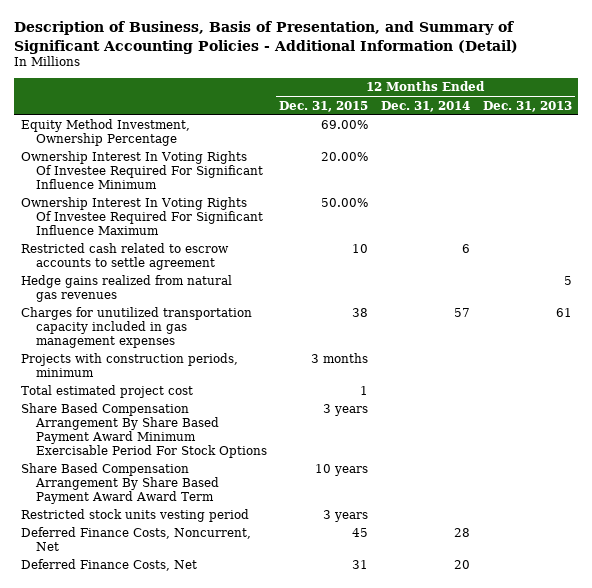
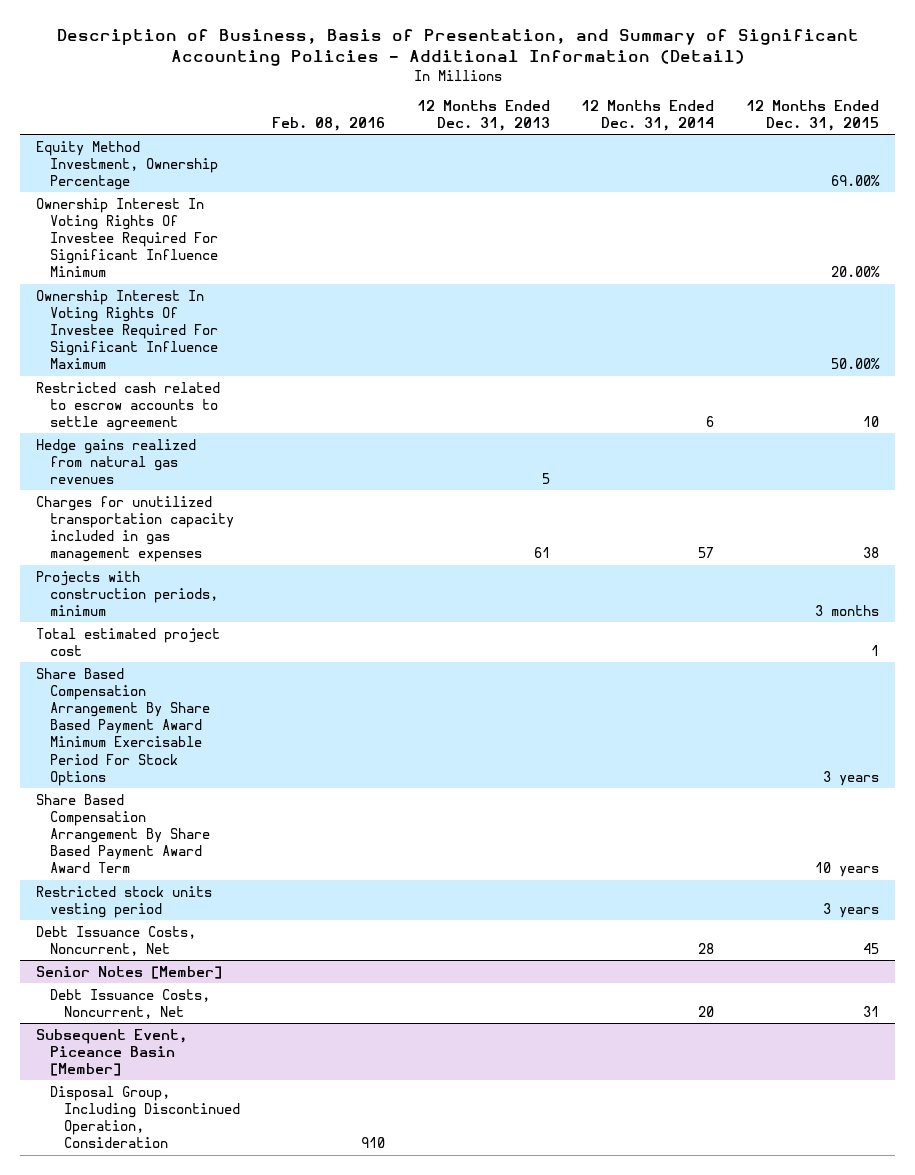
none -> [271,117,385,132] Feb. 08, 2016
[20,527,251,552] Deferred Finance Costs, Noncurrent, Net -> [36,925,197,956] Debt Issuance Costs, Noncurrent, Net
none -> [36,965,223,979] Senior Notes [Member]
[20,559,197,572] Deferred Finance Costs, Net -> [50,988,211,1019] Debt Issuance Costs, Noncurrent, Net
none -> [36,1028,188,1077] Subsequent Event, Piceance Basin [Member]
none -> [50,1085,241,1149] Disposal Group, Including Discontinued Operation, Consideration

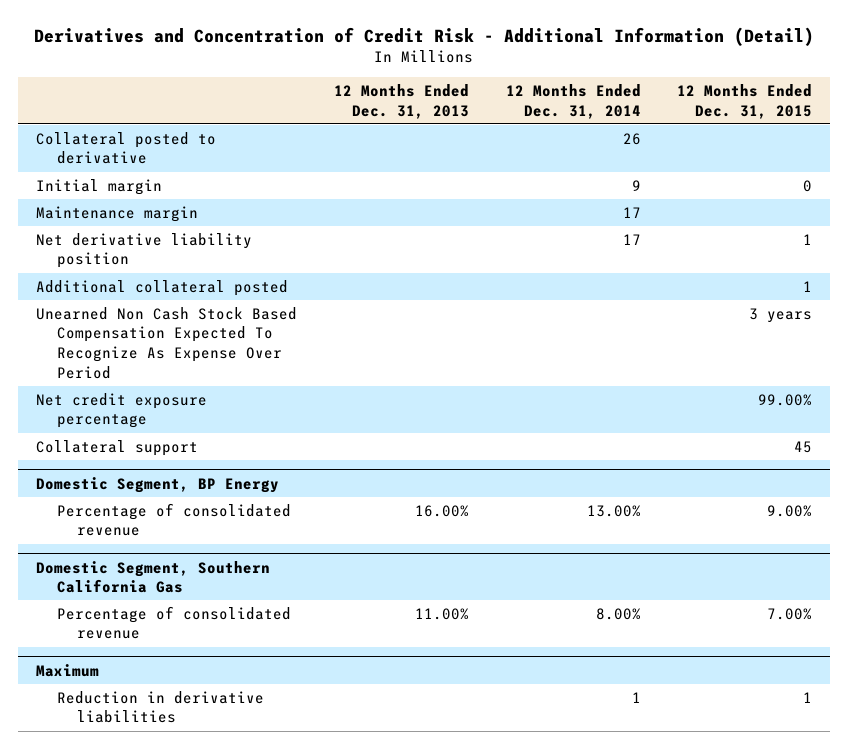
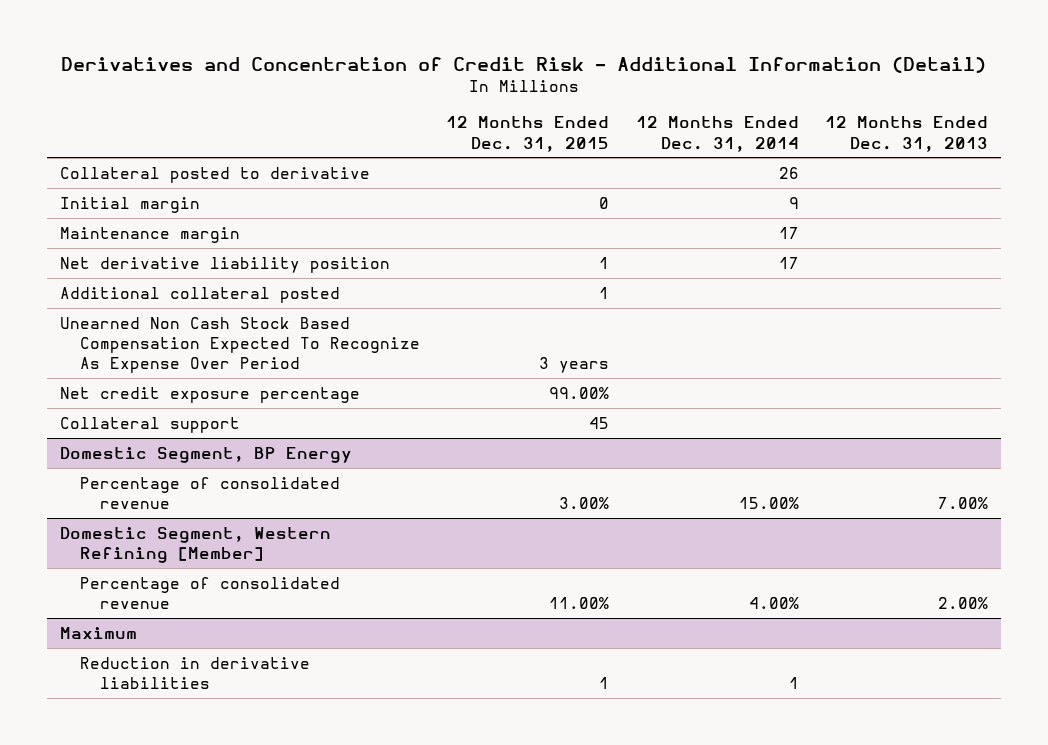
[36,560,271,594] Domestic Segment, Southern California Gas -> none
[414,504,469,517] 16.00% -> [938,496,989,509] 7.00%
[586,504,641,517] 13.00% -> [738,496,799,509] 15.00%
[767,504,813,517] 9.00% -> [559,496,610,509] 3.00%
none -> [60,526,332,563] Domestic Segment, Western Refining [Member]
[414,607,469,620] 11.00% -> [938,596,989,609] 2.00%
[595,607,641,620] 8.00% -> [748,596,799,609] 4.00%
[767,607,813,620] 7.00% -> [549,596,610,609] 11.00%

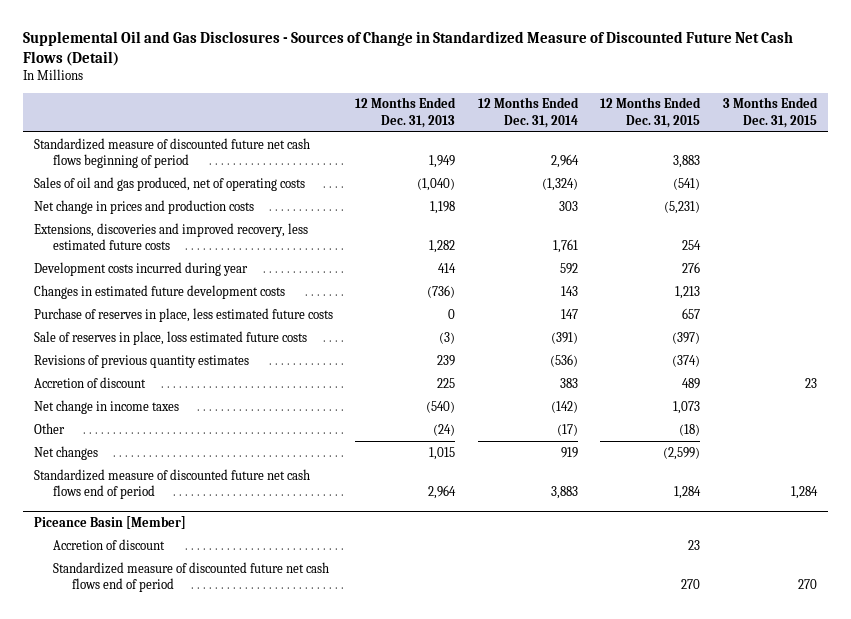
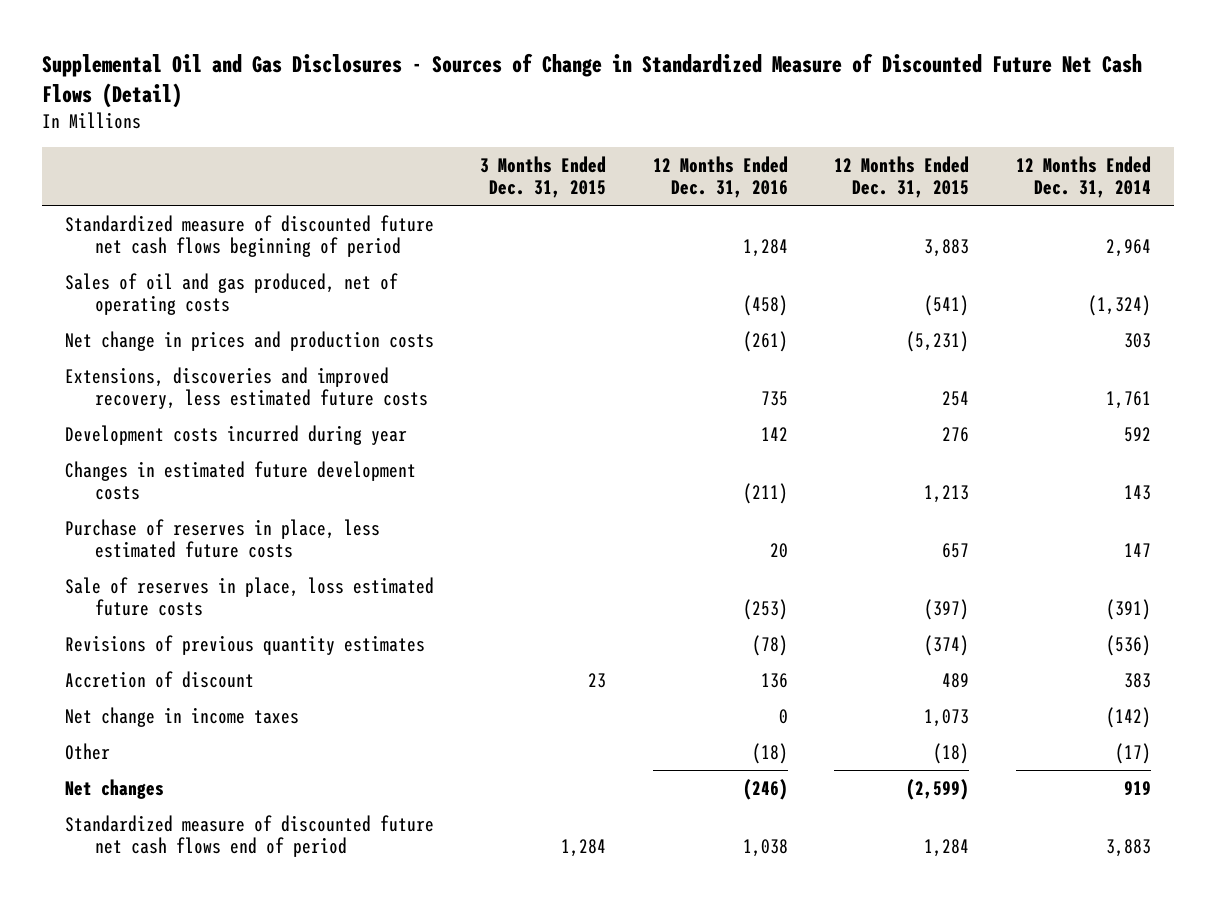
[355,97,457,128] 12 Months Ended Dec. 31, 2013 -> none
none -> [652,155,788,199] 12 Months Ended Dec. 31, 2016
[34,515,187,529] Piceance Basin [Member] -> none
[53,538,166,550] Accretion of discount -> none
[53,561,330,593] Standardized measure of discounted future net cash flows end of period -> none

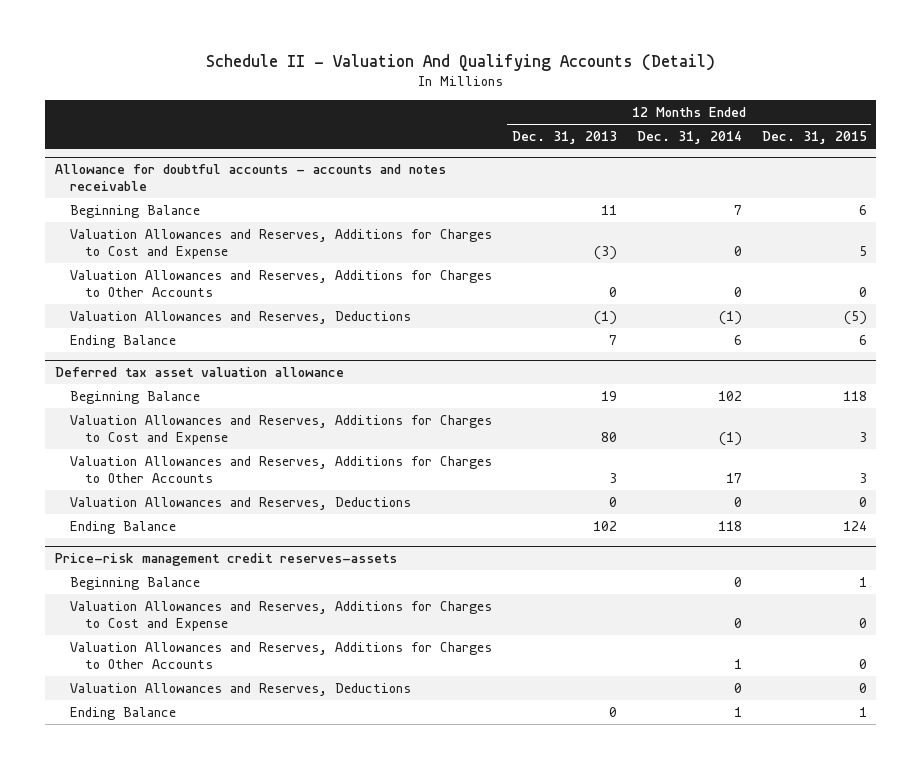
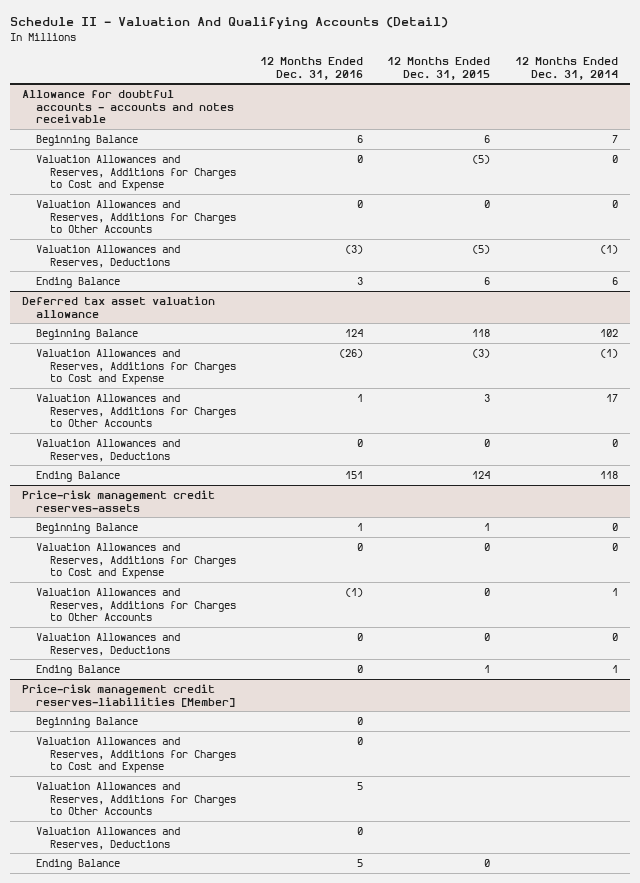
[511,131,617,145] Dec. 31, 2013 -> none
none -> [260,56,364,80] 12 Months Ended Dec. 31, 2016
[858,245,867,256] 5 -> [472,154,491,164] (5)
[858,431,867,442] 3 -> [472,348,491,358] (3)
none -> [22,683,236,707] Price-risk management credit reserves-liabilities [Member]
none -> [36,716,139,728] Beginning Balance
none -> [36,736,237,774] Valuation Allowances and Reserves, Additions for Charges to Cost and Expense
none -> [36,781,237,816] Valuation Allowances and Reserves, Additions for Charges to Other Accounts
none -> [36,826,181,850] Valuation Allowances and Reserves, Deductions
none -> [36,858,121,870] Ending Balance

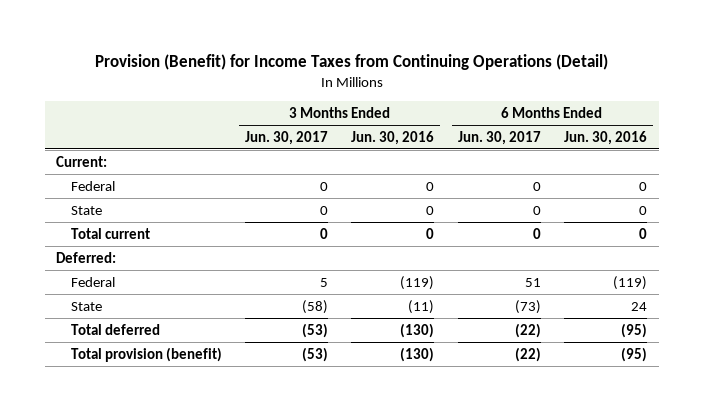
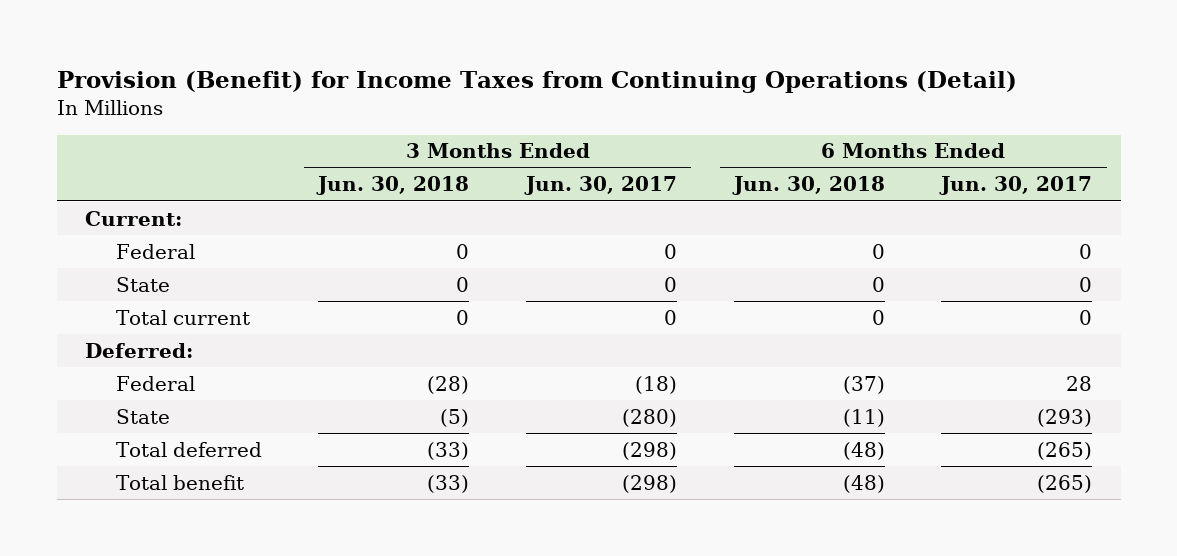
[351,130,435,145] Jun. 30, 2016 -> none
[563,130,647,145] Jun. 30, 2016 -> none
none -> [316,176,470,196] Jun. 30, 2018
none -> [731,176,885,196] Jun. 30, 2018
[320,277,329,287] 5 -> [635,375,678,394] (18)
[524,277,541,287] 51 -> [1066,375,1093,391] 28
[302,299,329,314] (58) -> [622,408,678,427] (280)
[514,299,541,314] (73) -> [1037,408,1093,427] (293)
[302,322,329,338] (53) -> [622,441,678,460] (298)
[514,322,541,338] (22) -> [1037,441,1093,460] (265)
[70,346,222,362] Total provision (benefit) -> [115,474,244,490] Total benefit
[302,346,329,362] (53) -> [622,474,678,493] (298)
[514,346,541,362] (22) -> [1037,474,1093,493] (265)

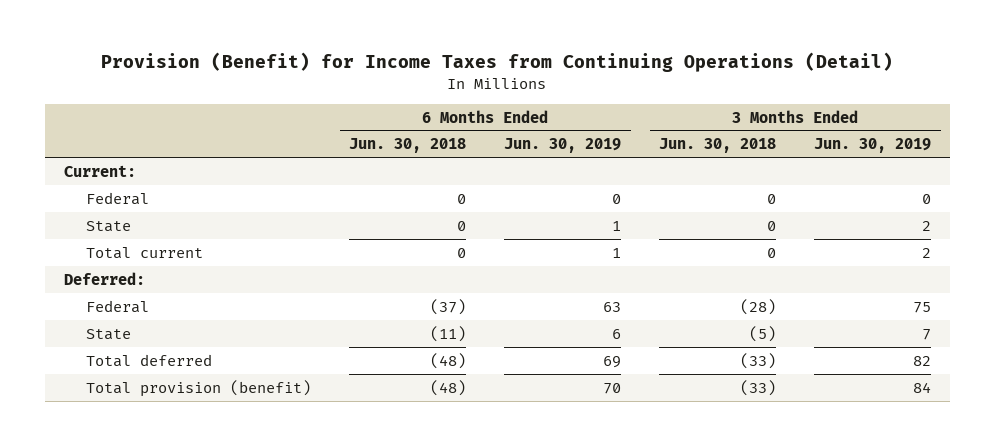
[524,176,678,196] Jun. 30, 2017 -> none
[939,176,1093,196] Jun. 30, 2017 -> none
none -> [504,138,622,154] Jun. 30, 2019
none -> [814,138,932,154] Jun. 30, 2019
[115,474,244,490] Total benefit -> [86,379,312,397] Total provision (benefit)

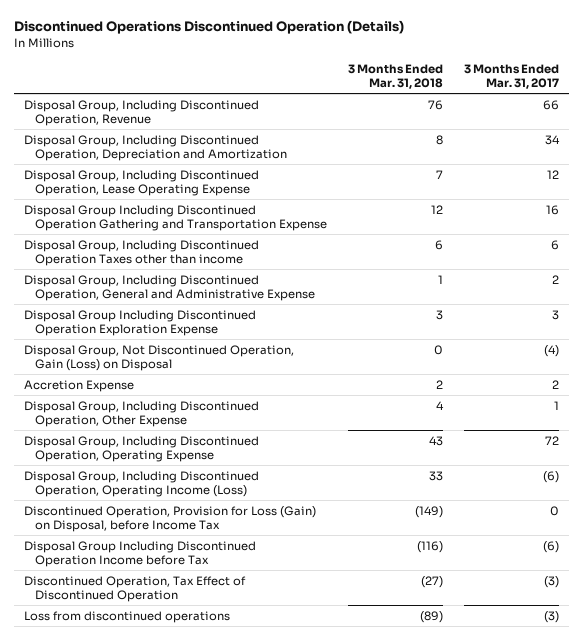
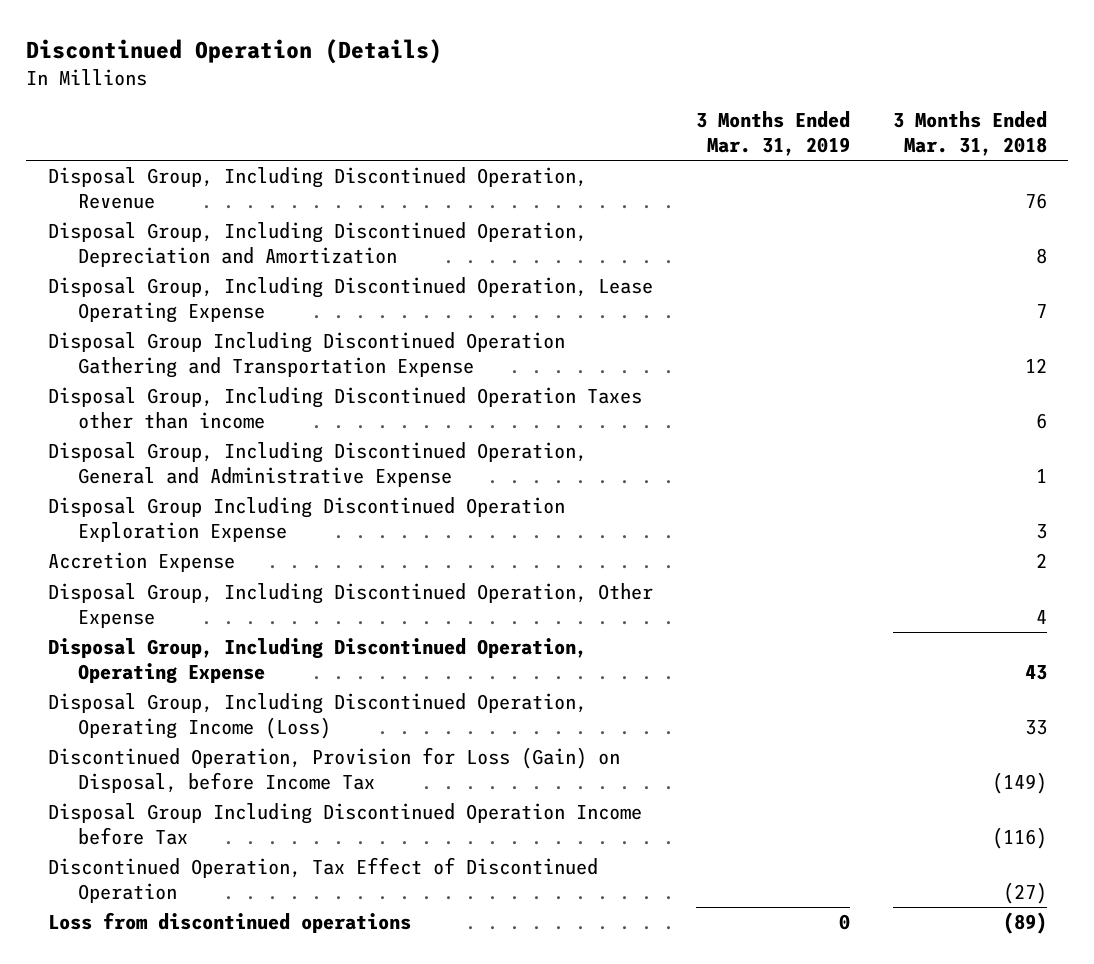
[13,20,404,35] Discontinued Operations Discontinued Operation (Details) -> [26,38,443,64] Discontinued Operation (Details)
[463,63,559,90] 3 Months Ended Mar. 31, 2017 -> none
none -> [695,111,850,156] 3 Months Ended Mar. 31, 2019
[24,344,295,372] Disposal Group, Not Discontinued Operation, Gain (Loss) on Disposal -> none

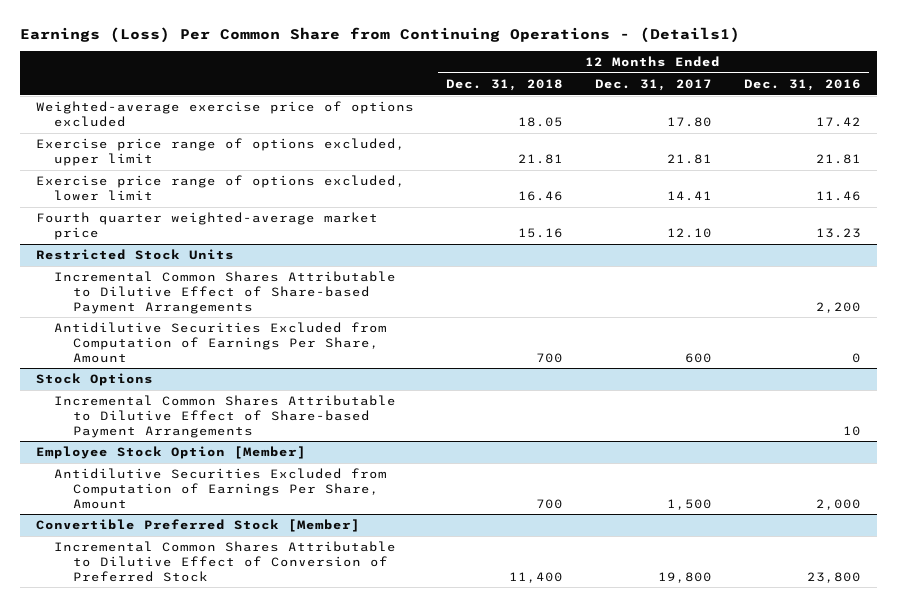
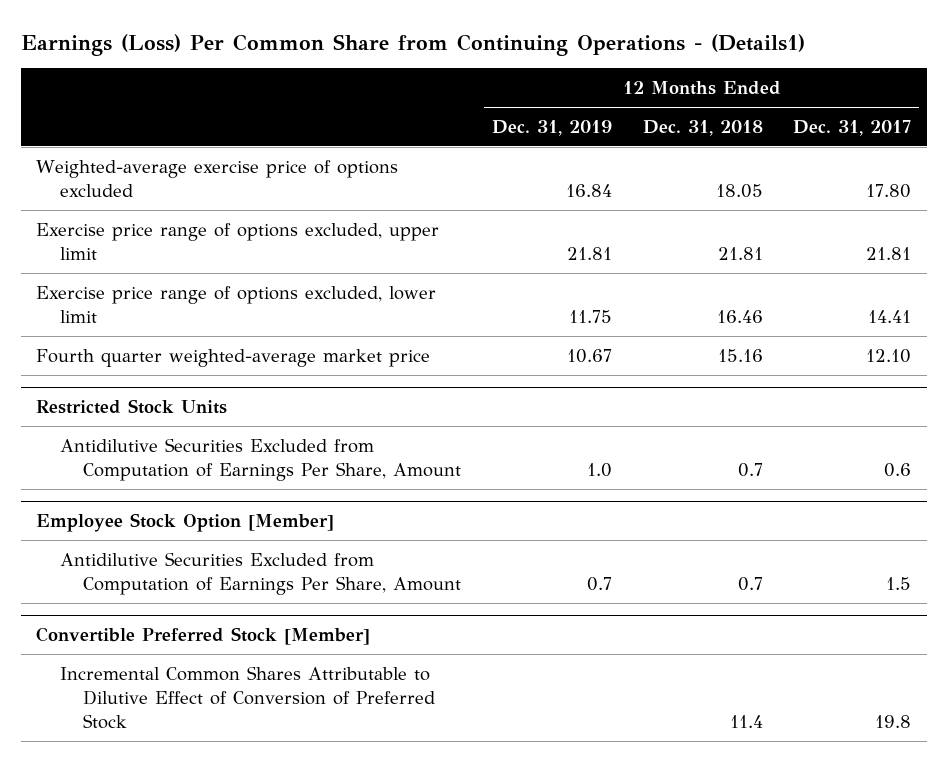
[743,78,861,91] Dec. 31, 2016 -> none
none -> [491,119,612,136] Dec. 31, 2019
[54,271,397,314] Incremental Common Shares Attributable to Dilutive Effect of Share-based Payment Arrangements -> none
[35,373,153,387] Stock Options -> none
[54,395,397,438] Incremental Common Shares Attributable to Dilutive Effect of Share-based Payment Arrangements -> none
[535,352,563,363] 700 -> [737,463,763,478] 0.7
[684,352,712,363] 600 -> [884,463,912,478] 0.6
[535,498,563,509] 700 -> [737,577,763,592] 0.7
[666,498,712,510] 1,500 -> [886,577,912,591] 1.5
[508,571,563,583] 11,400 -> [729,715,763,729] 11.4
[657,571,712,583] 19,800 -> [875,715,912,729] 19.8

